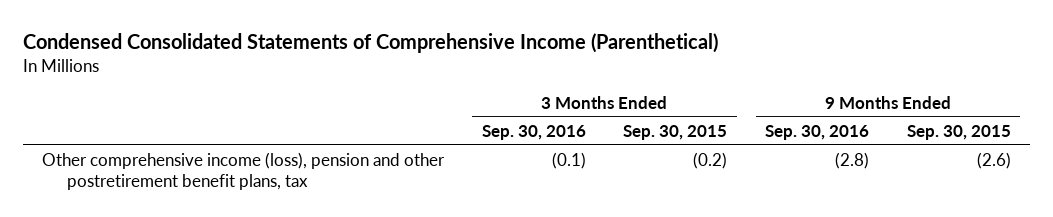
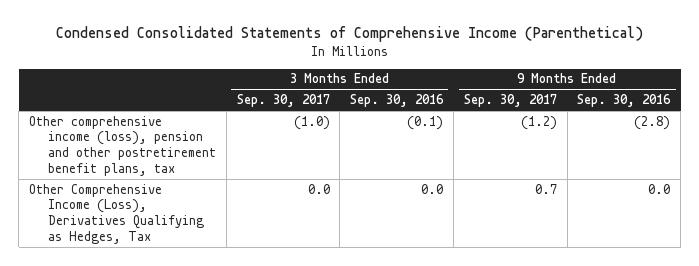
[623,124,728,140] Sep. 30, 2015 -> none
[906,124,1011,140] Sep. 30, 2015 -> none
none -> [236,94,330,108] Sep. 30, 2017
none -> [463,94,557,108] Sep. 30, 2017
none -> [28,183,205,244] Other Comprehensive Income (Loss), Derivatives Qualifying as Hedges, Tax

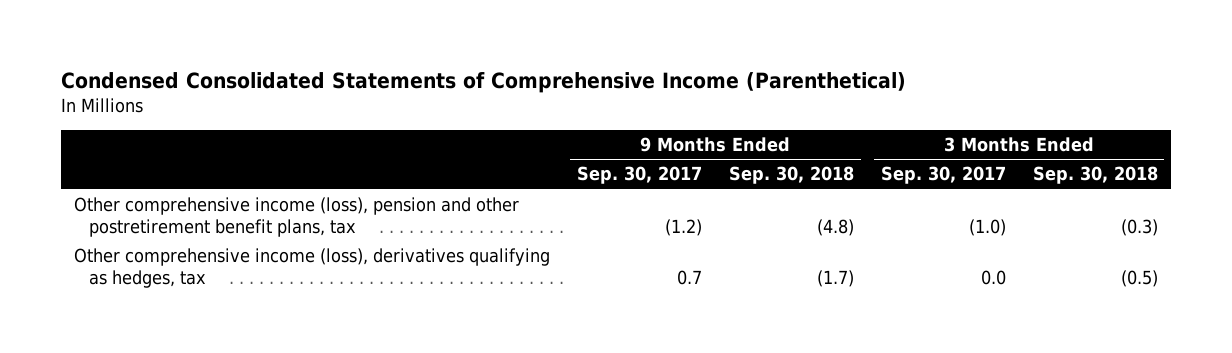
[350,94,445,108] Sep. 30, 2016 -> none
[577,94,672,108] Sep. 30, 2016 -> none
none -> [728,166,854,185] Sep. 30, 2018
none -> [1032,166,1158,185] Sep. 30, 2018
[28,183,205,244] Other Comprehensive Income (Loss), Derivatives Qualifying as Hedges, Tax -> [74,248,551,288] Other comprehensive income (loss), derivatives qualifying as hedges, tax

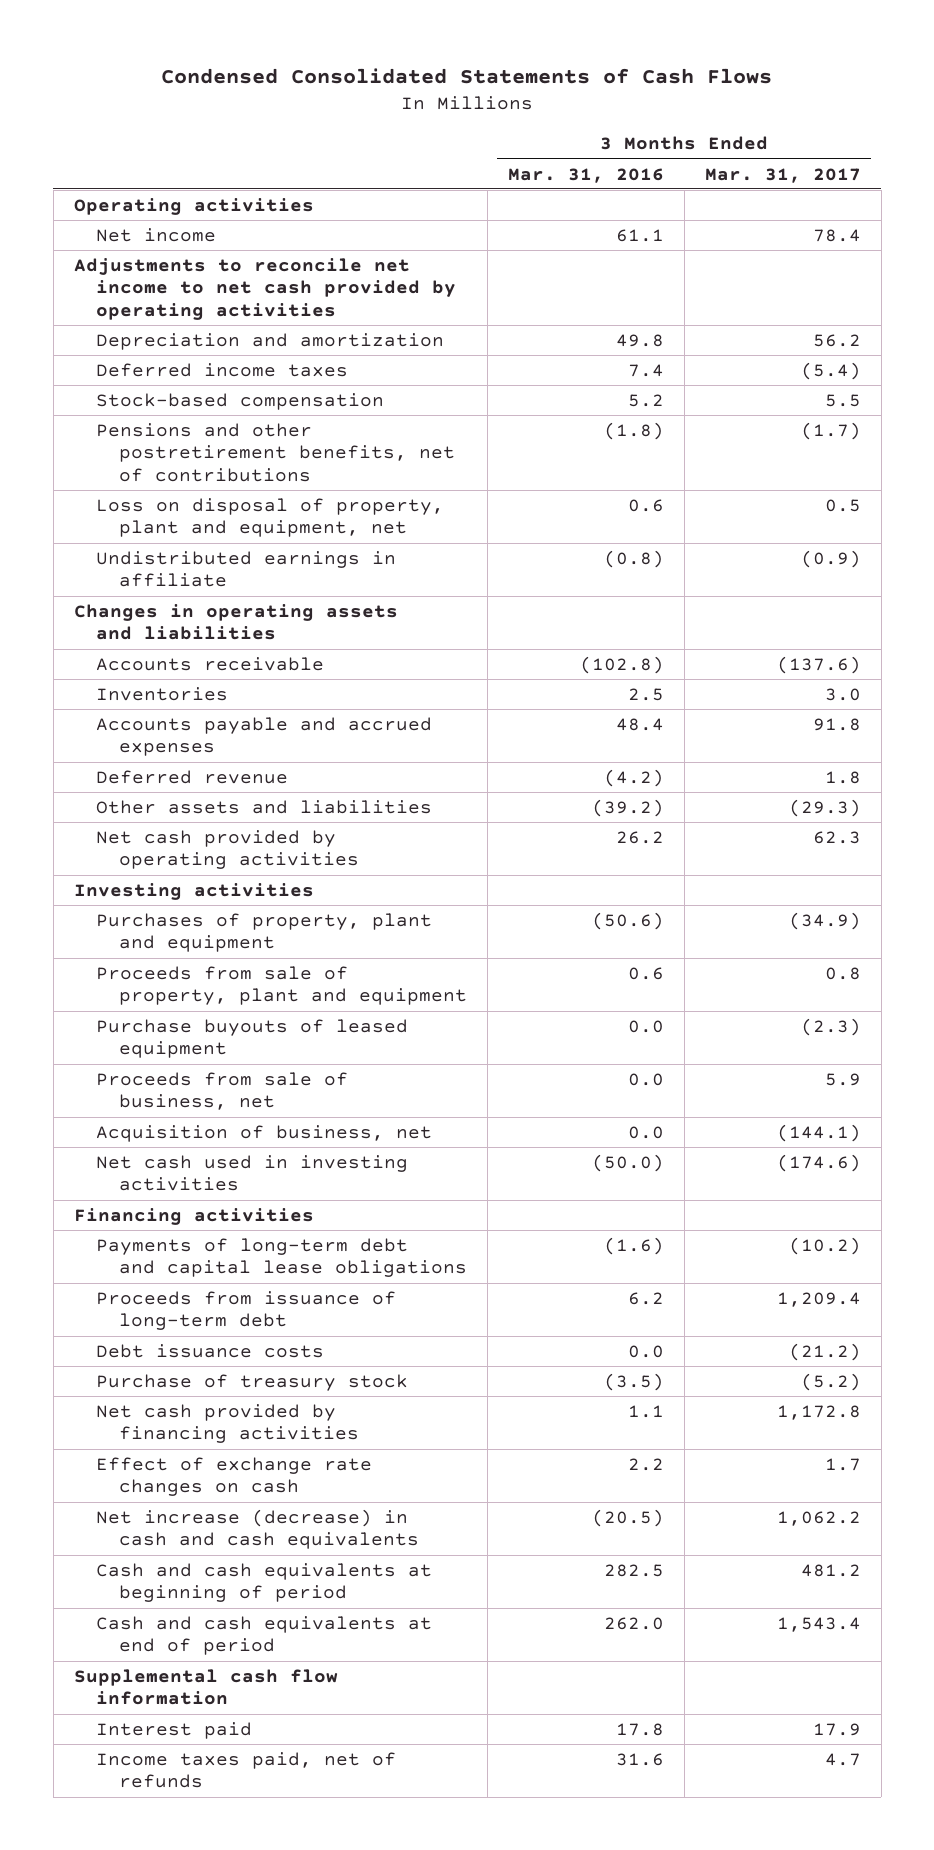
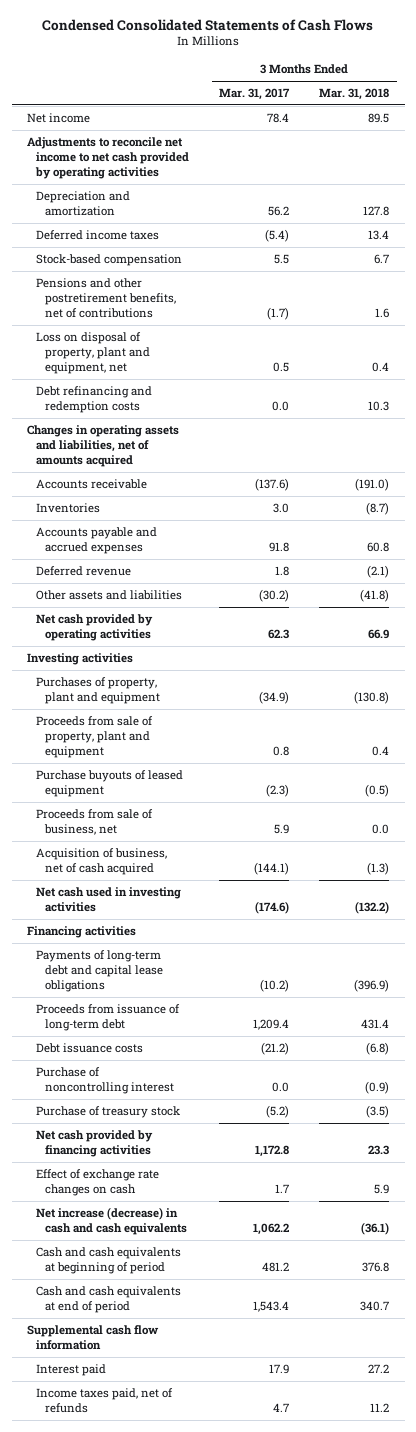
[507,167,664,183] Mar. 31, 2016 -> none
none -> [319,88,390,101] Mar. 31, 2018
[73,197,314,215] Operating activities -> none
[96,550,397,588] Undistributed earnings in affiliate -> none
none -> [35,386,152,414] Debt refinancing and redemption costs
[73,603,398,641] Changes in operating assets and liabilities -> [26,425,179,468] Changes in operating assets and liabilities, net of amounts acquired
[788,798,861,817] (29.3) -> [259,589,290,603] (30.2)
[96,1124,433,1142] Acquisition of business, net -> [35,848,167,876] Acquisition of business, net of cash acquired
none -> [35,1067,174,1095] Purchase of noncontrolling interest

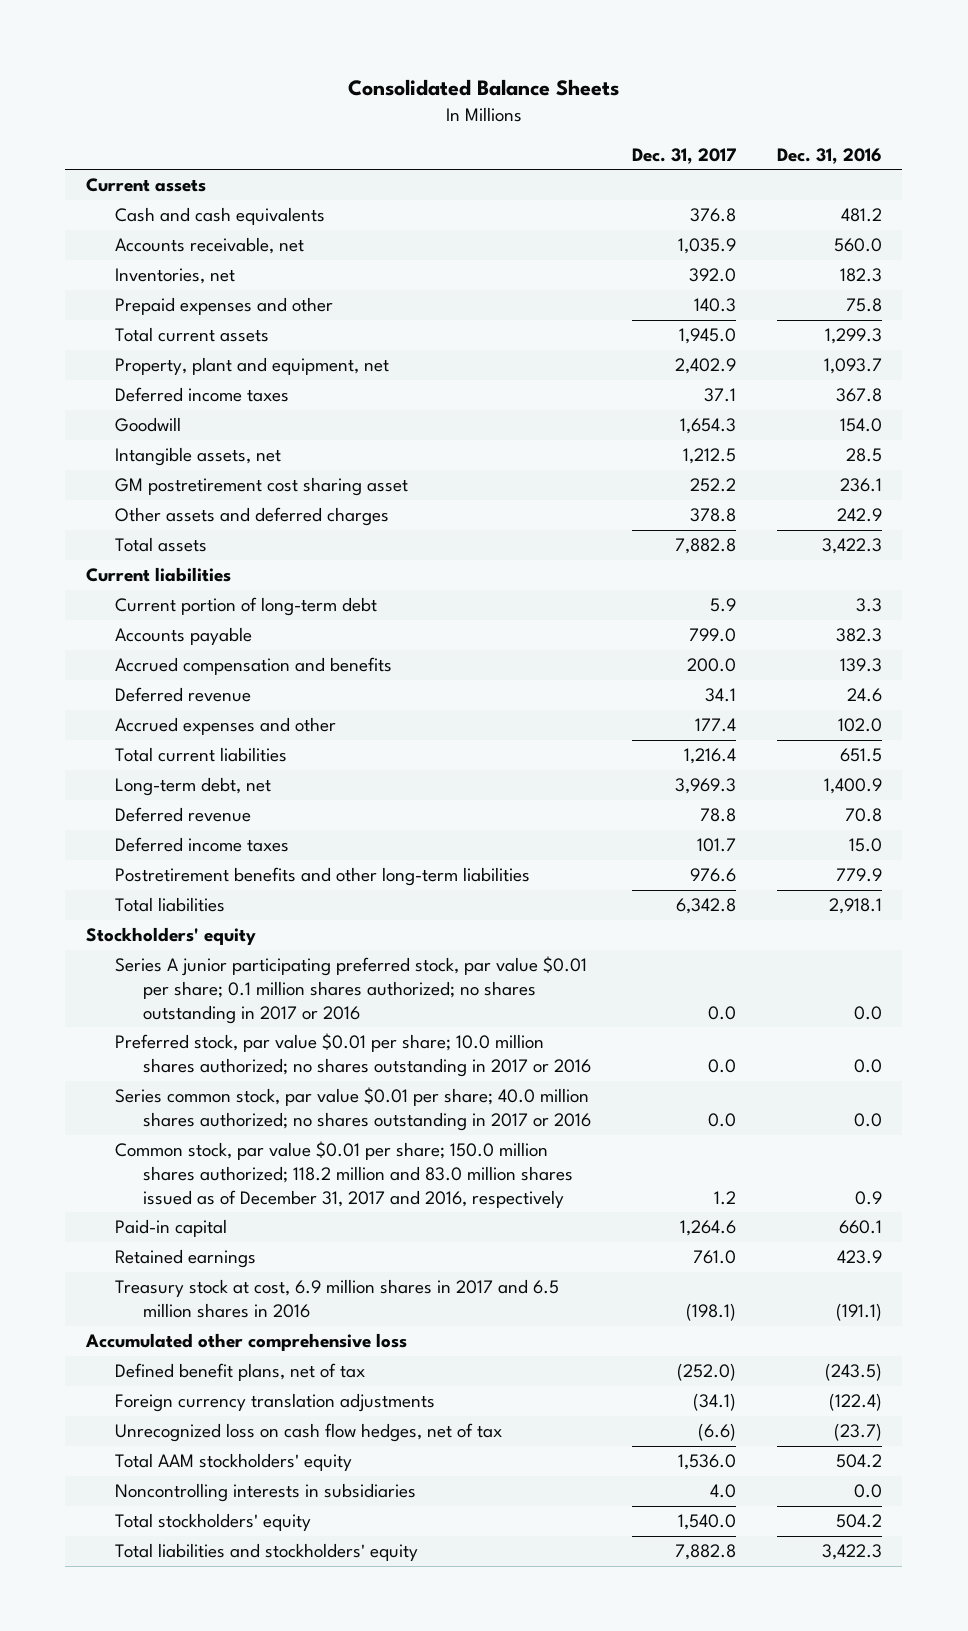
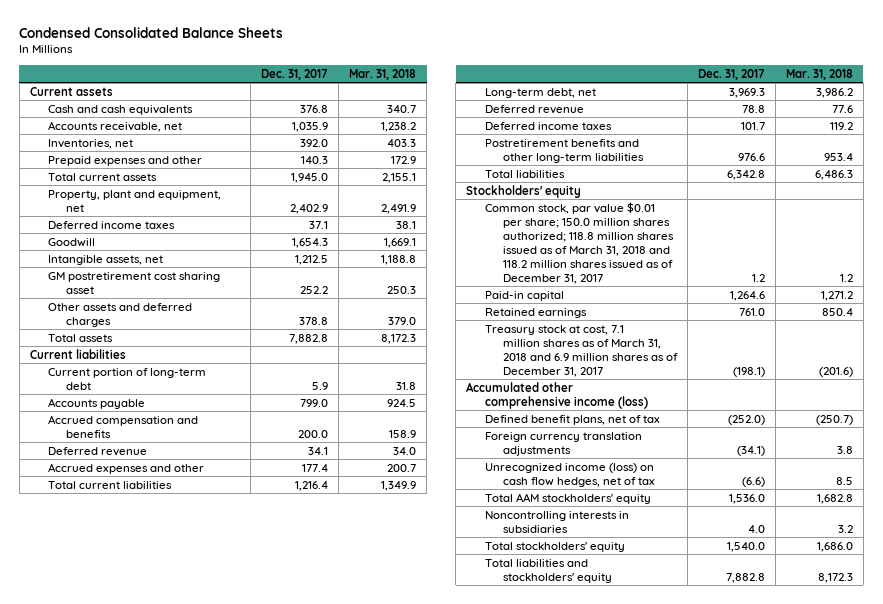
[347,78,619,96] Consolidated Balance Sheets -> [19,26,284,38] Condensed Consolidated Balance Sheets
[776,147,882,164] Dec. 31, 2016 -> none
none -> [349,68,417,80] Mar. 31, 2018
[114,956,587,1024] Series A junior participating preferred stock, par value $0.01 per share; 0.1 million shares authorized; no shares outstanding in 2017 or 2016 -> none
[114,1033,592,1077] Preferred stock, par value $0.01 per share; 10.0 million shares authorized; no shares outstanding in 2017 or 2016 -> none
[114,1087,592,1131] Series common stock, par value $0.01 per share; 40.0 million shares authorized; no shares outstanding in 2017 or 2016 -> none
[114,1141,574,1208] Common stock, par value $0.01 per share; 150.0 million shares authorized; 118.2 million and 83.0 million shares issued as of December 31, 2017 and 2016, respectively -> [484,201,674,284] Common stock, par value $0.01 per share; 150.0 million shares authorized; 118.8 million shares issued as of March 31, 2018 and 118.2 million shares issued as of December 31, 2017
[114,1279,559,1318] Treasury stock at cost, 6.9 million shares in 2017 and 6.5 million shares in 2016 -> [484,324,678,377] Treasury stock at cost, 7.1 million shares as of March 31, 2018 and 6.9 million shares as of December 31, 2017
[84,1333,407,1352] Accumulated other comprehensive loss -> [466,381,648,409] Accumulated other comprehensive income (loss)
[114,1423,502,1443] Unrecognized loss on cash flow hedges, net of tax -> [484,462,655,487] Unrecognized income (loss) on cash flow hedges, net of tax

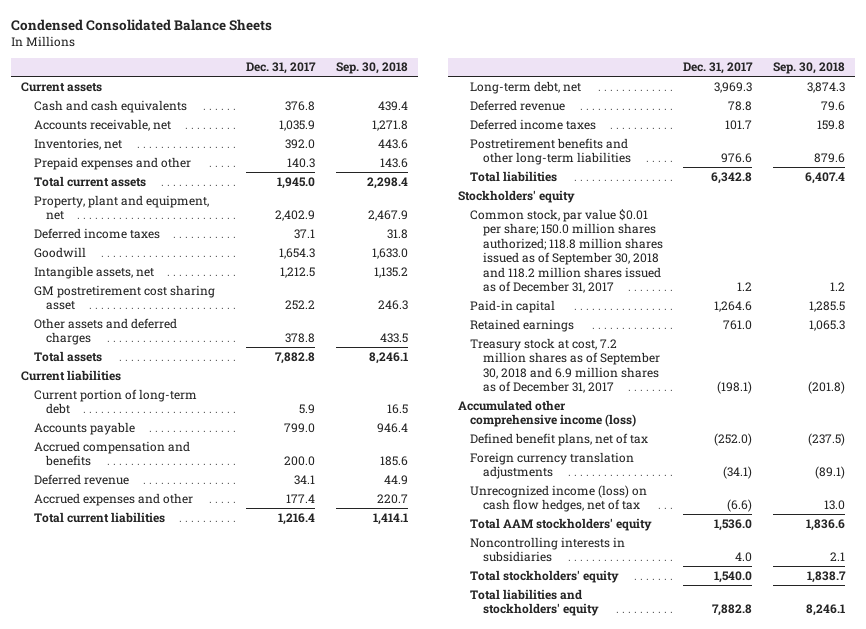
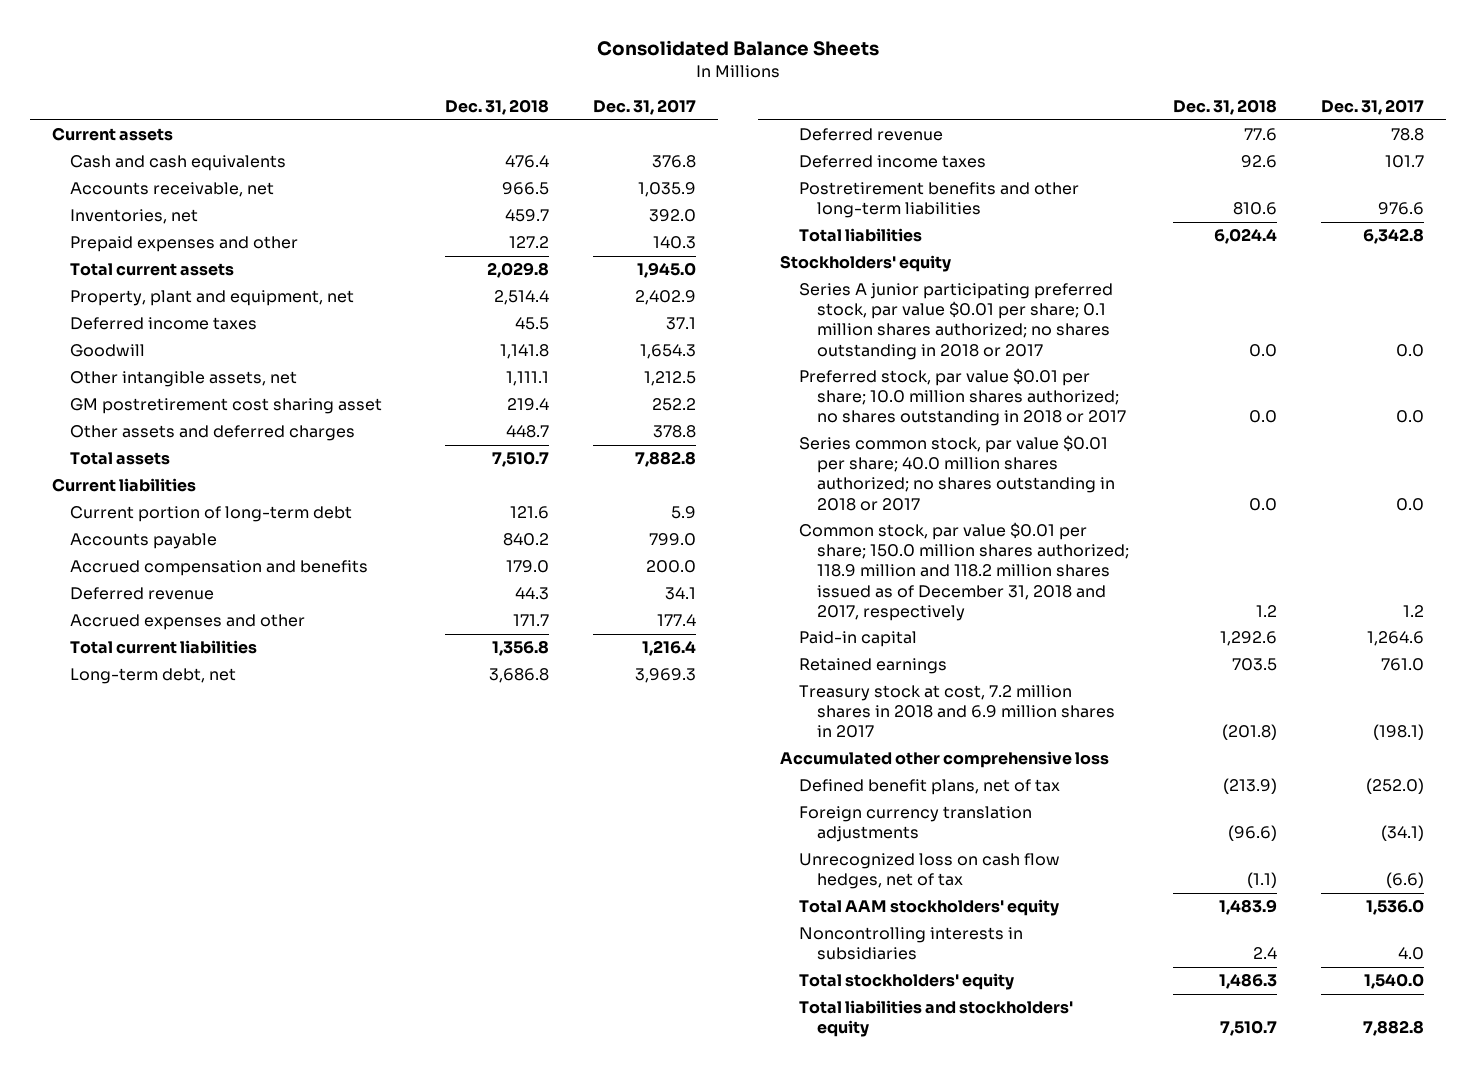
[11,18,273,31] Condensed Consolidated Balance Sheets -> [596,40,879,57] Consolidated Balance Sheets
[335,62,408,75] Sep. 30, 2018 -> none
none -> [444,99,549,116] Dec. 31, 2018
[33,265,154,279] Intangible assets, net -> [70,371,298,388] Other intangible assets, net
none -> [798,283,1113,360] Series A junior participating preferred stock, par value $0.01 per share; 0.1 million shares authorized; no shares outstanding in 2018 or 2017
none -> [798,368,1127,427] Preferred stock, par value $0.01 per share; 10.0 million shares authorized; no shares outstanding in 2018 or 2017
none -> [798,435,1116,511] Series common stock, par value $0.01 per share; 40.0 million shares authorized; no shares outstanding in 2018 or 2017
[470,208,663,294] Common stock, par value $0.01 per share; 150.0 million shares authorized; 118.8 million shares issued as of September 30, 2018 and 118.2 million shares issued as of December 31, 2017 -> [798,522,1130,621] Common stock, par value $0.01 per share; 150.0 million shares authorized; 118.9 million and 118.2 million shares issued as of December 31, 2018 and 2017, respectively
[470,337,660,394] Treasury stock at cost, 7.2 million shares as of September 30, 2018 and 6.9 million shares as of December 31, 2017 -> [798,685,1116,739] Treasury stock at cost, 7.2 million shares in 2018 and 6.9 million shares in 2017
[458,399,637,428] Accumulated other comprehensive income (loss) -> [780,751,1110,769] Accumulated other comprehensive loss
[470,484,648,513] Unrecognized income (loss) on cash flow hedges, net of tax -> [798,853,1060,890] Unrecognized loss on cash flow hedges, net of tax

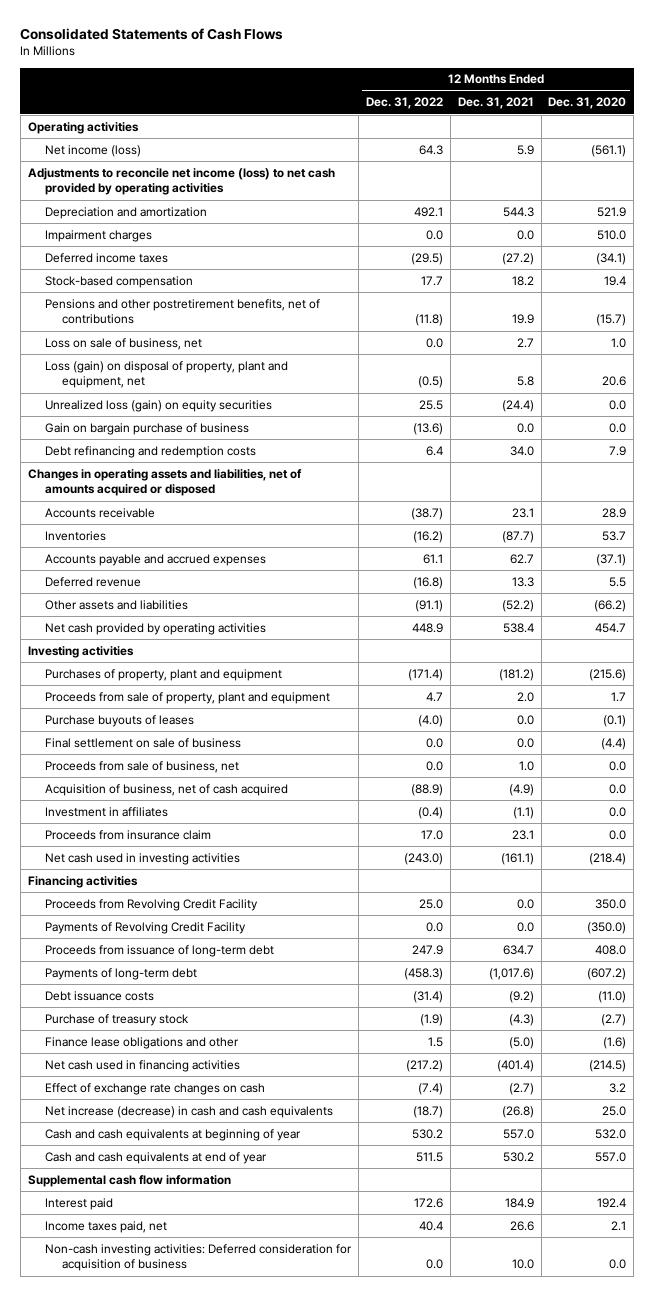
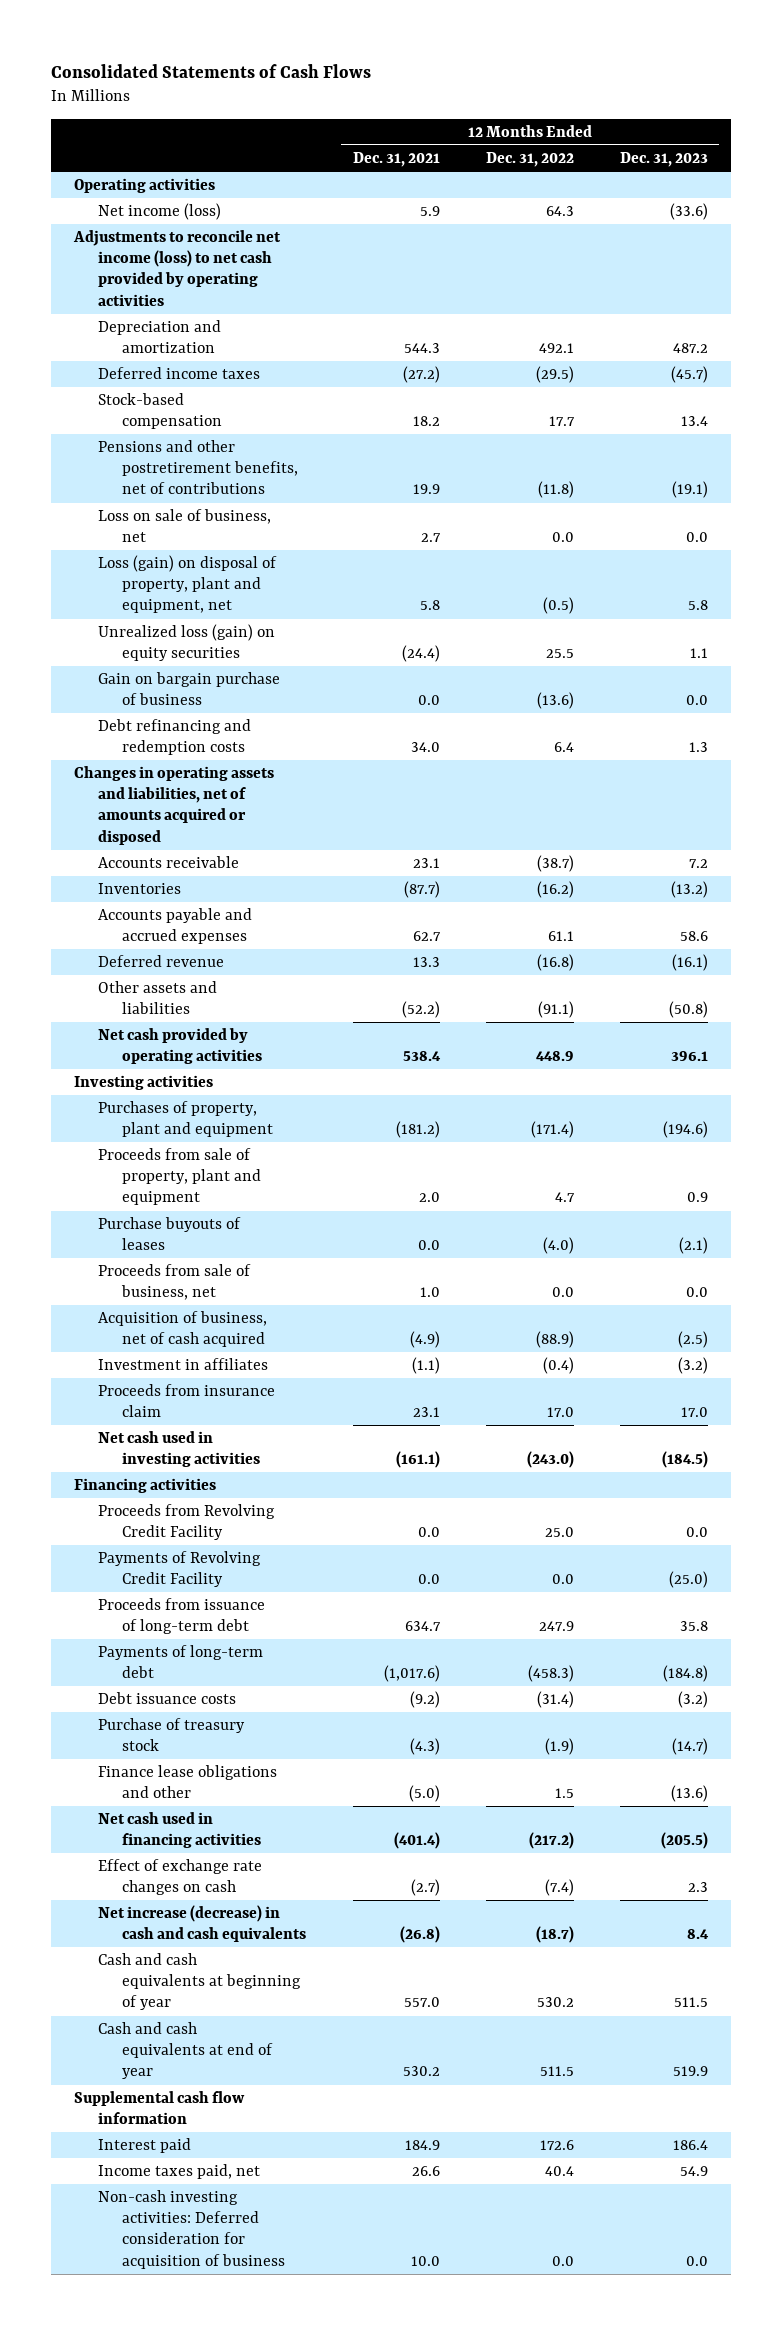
[548,97,627,110] Dec. 31, 2020 -> none
none -> [619,152,708,168] Dec. 31, 2023
[44,229,152,242] Impairment charges -> none
[44,737,241,748] Final settlement on sale of business -> none

